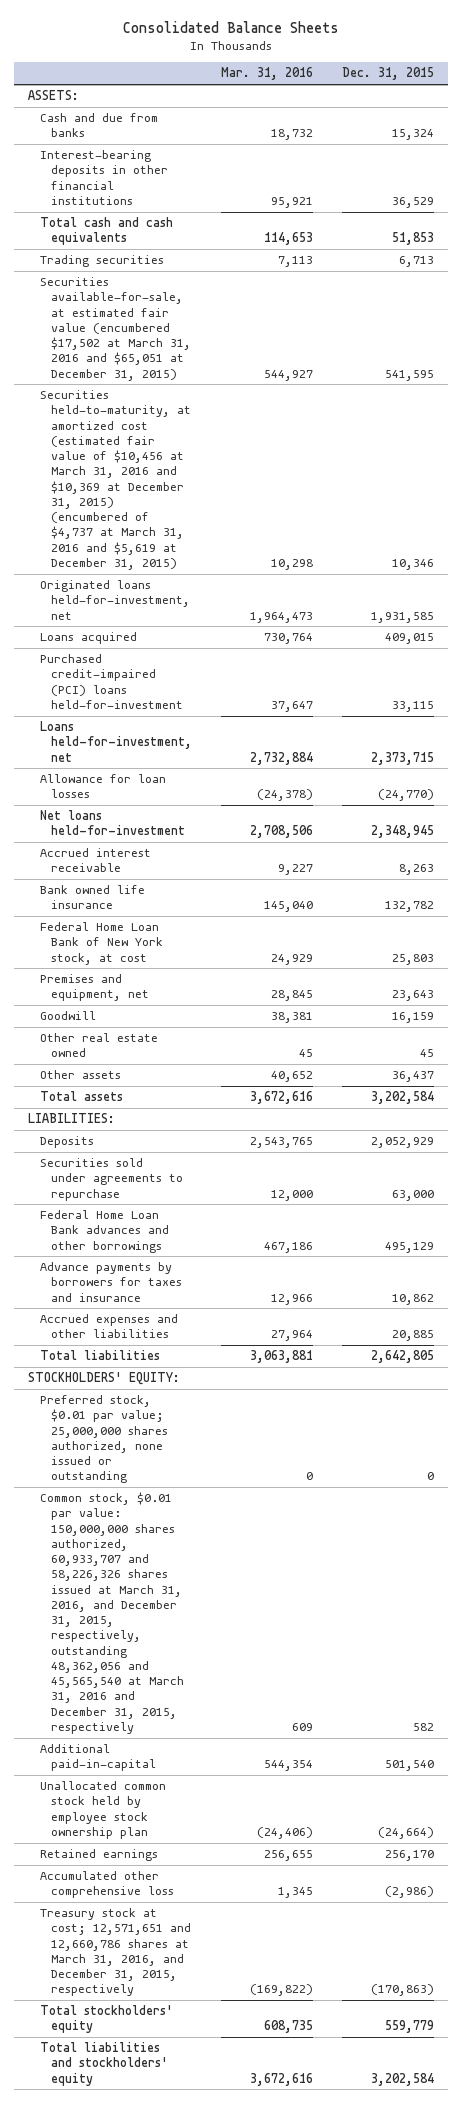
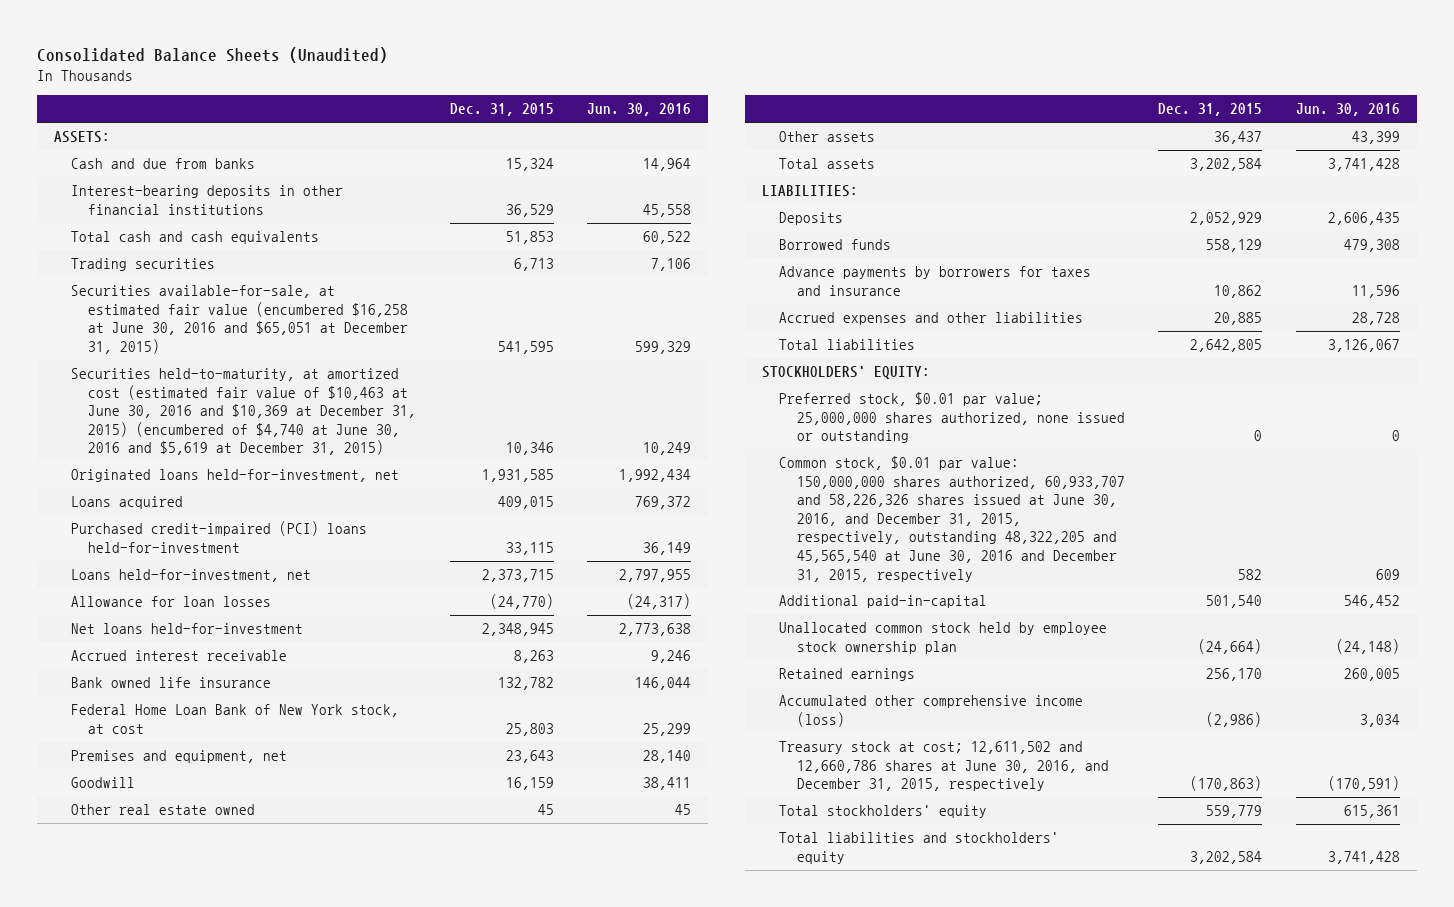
[122,20,339,33] Consolidated Balance Sheets -> [36,47,388,64] Consolidated Balance Sheets (Unaudited)
[220,67,313,81] Mar. 31, 2016 -> none
none -> [587,103,692,117] Jun. 30, 2016
[39,277,192,381] Securities available-for-sale, at estimated fair value (encumbered $17,502 at March 31, 2016 and $65,051 at December 31, 2015) -> [70,285,409,354] Securities available-for-sale, at estimated fair value (encumbered $16,258 at June 30, 2016 and $65,051 at December 31, 2015)
[39,390,192,570] Securities held-to-maturity, at amortized cost (estimated fair value of $10,456 at March 31, 2016 and $10,369 at December 31, 2015) (encumbered of $4,737 at March 31, 2016 and $5,619 at December 31, 2015) -> [70,368,417,456] Securities held-to-maturity, at amortized cost (estimated fair value of $10,463 at June 30, 2016 and $10,369 at December 31, 2015) (encumbered of $4,740 at June 30, 2016 and $5,619 at December 31, 2015)
[39,1158,184,1201] Securities sold under agreements to repurchase -> none
[39,1210,170,1253] Federal Home Loan Bank advances and other borrowings -> none
none -> [779,239,892,251] Borrowed funds
[39,1492,185,1734] Common stock, $0.01 par value: 150,000,000 shares authorized, 60,933,707 and 58,226,326 shares issued at March 31, 2016, and December 31, 2015, respectively, outstanding 48,362,056 and 45,565,540 at March 31, 2016 and December 31, 2015, respectively -> [779,456,1125,582] Common stock, $0.01 par value: 150,000,000 shares authorized, 60,933,707 and 58,226,326 shares issued at June 30, 2016, and December 31, 2015, respectively, outstanding 48,322,205 and 45,565,540 at June 30, 2016 and December 31, 2015, respectively
[39,1871,175,1899] Accumulated other comprehensive loss -> [779,695,1084,727] Accumulated other comprehensive income (loss)
[39,1908,192,1997] Treasury stock at cost; 12,571,651 and 12,660,786 shares at March 31, 2016, and December 31, 2015, respectively -> [779,741,1109,792] Treasury stock at cost; 12,611,502 and 12,660,786 shares at June 30, 2016, and December 31, 2015, respectively

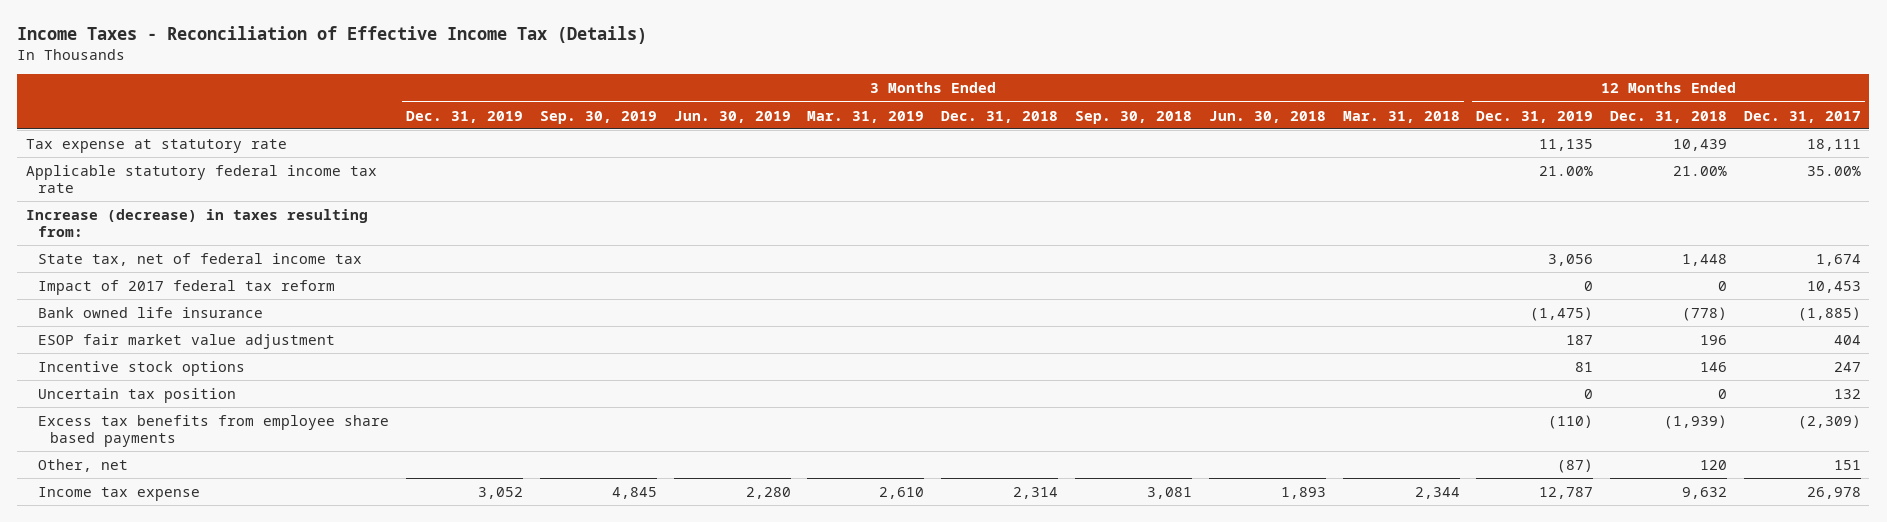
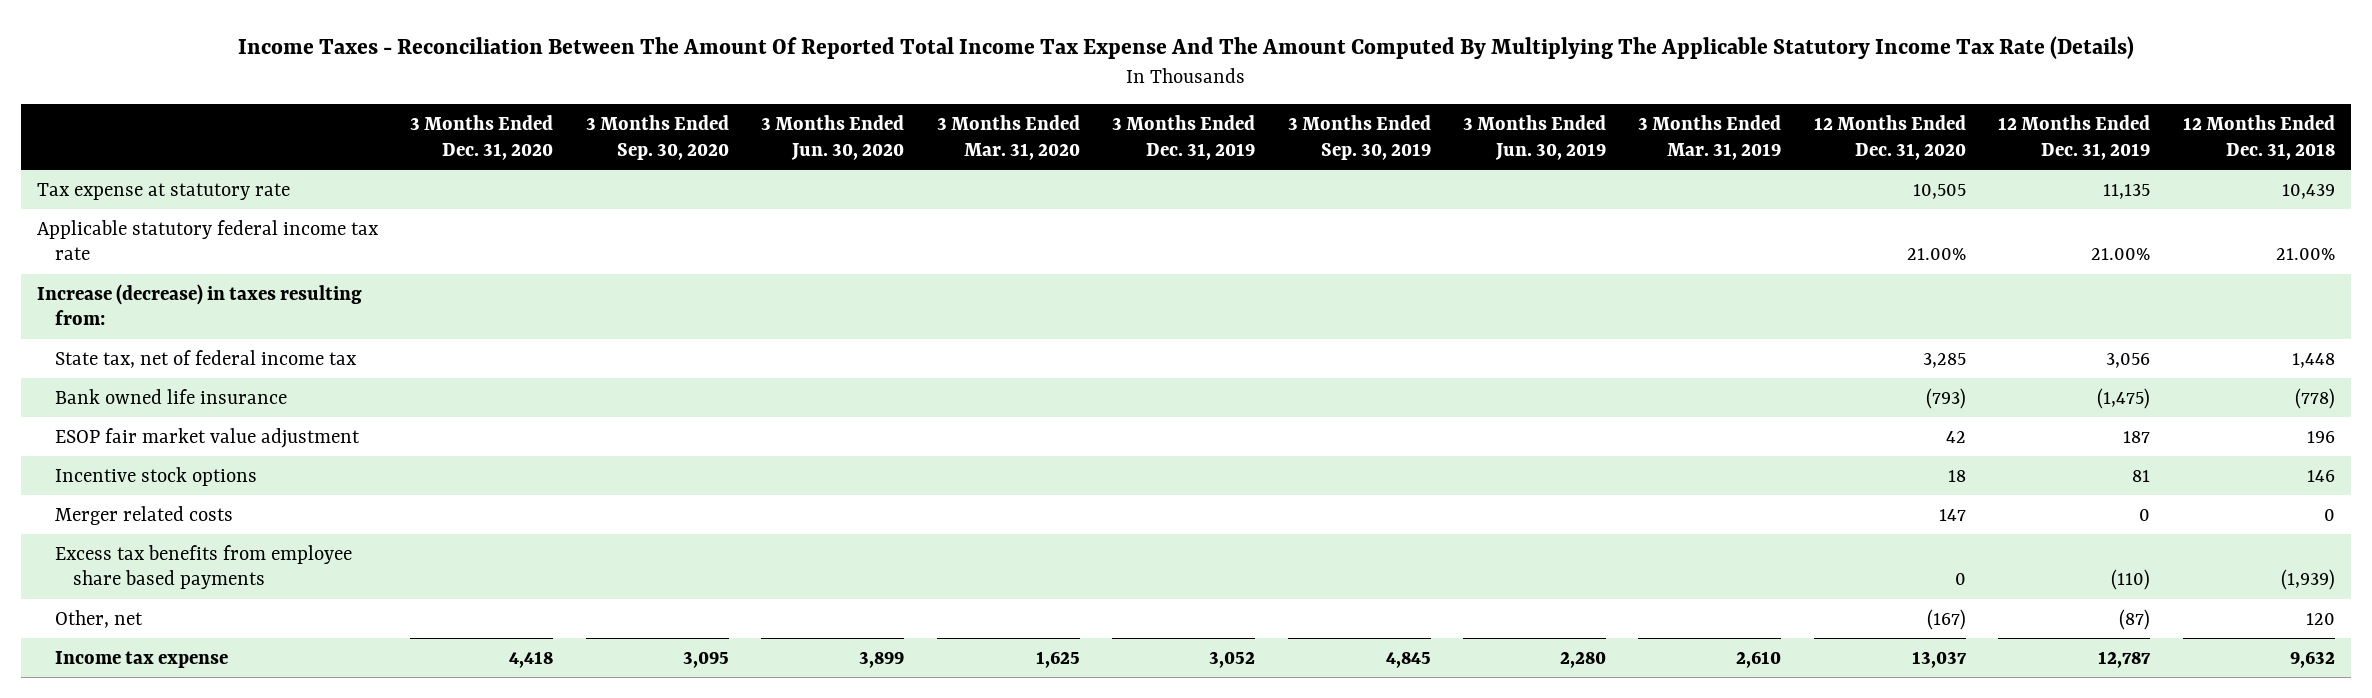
[17,26,648,45] Income Taxes - Reconciliation of Effective Income Tax (Details) -> [237,35,2134,59] Income Taxes - Reconciliation Between The Amount Of Reported Total Income Tax Expense And The Amount Computed By Multiplying The Applicable Statutory Income Tax Rate (Details)
[941,110,1059,123] Dec. 31, 2018 -> none
[1074,110,1192,124] Sep. 30, 2018 -> none
[1208,110,1326,123] Jun. 30, 2018 -> none
[1342,110,1460,123] Mar. 31, 2018 -> none
[1744,110,1862,123] Dec. 31, 2017 -> none
none -> [410,114,554,160] 3 Months Ended Dec. 31, 2020
none -> [585,114,729,160] 3 Months Ended Sep. 30, 2020
none -> [761,114,905,160] 3 Months Ended Jun. 30, 2020
none -> [936,114,1080,160] 3 Months Ended Mar. 31, 2020
none -> [1813,114,1966,160] 12 Months Ended Dec. 31, 2020
[38,279,336,295] Impact of 2017 federal tax reform -> none
[38,387,237,403] Uncertain tax position -> none
none -> [54,505,233,525] Merger related costs

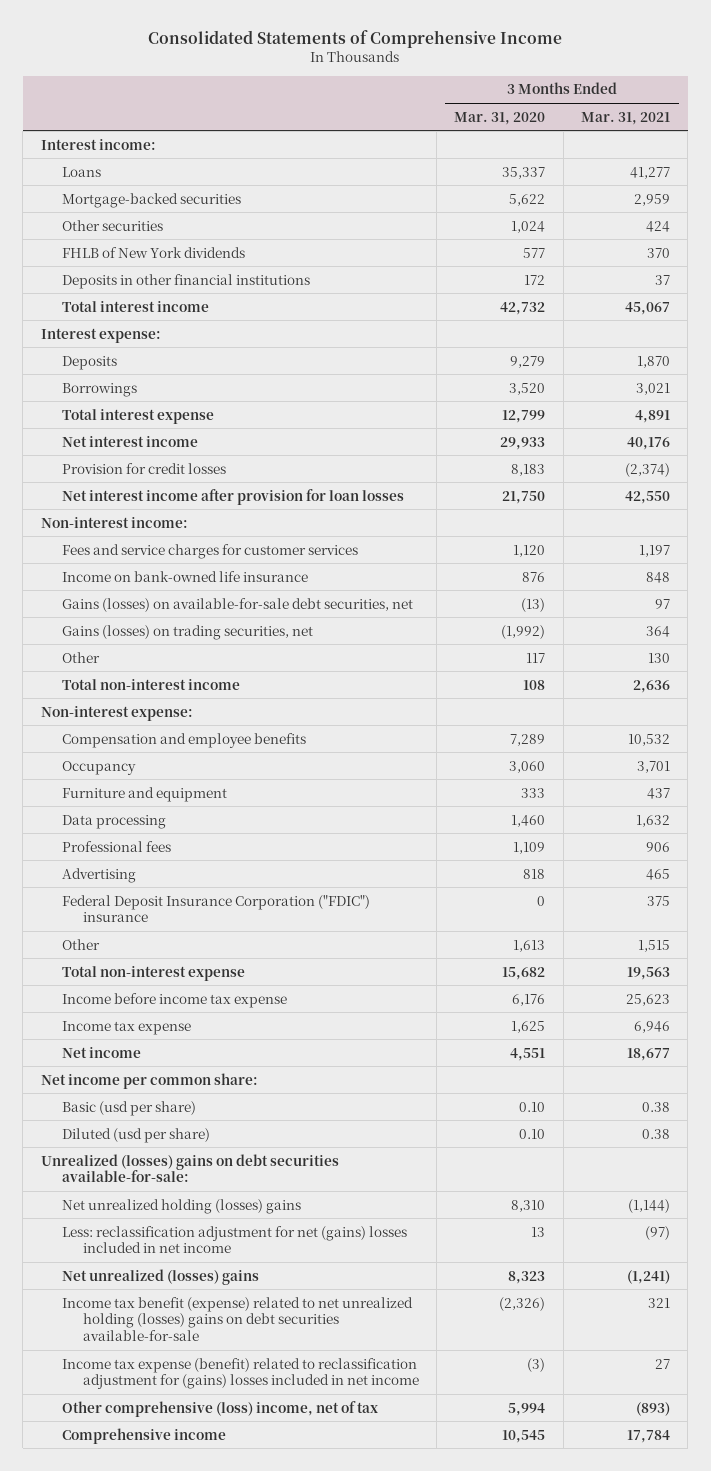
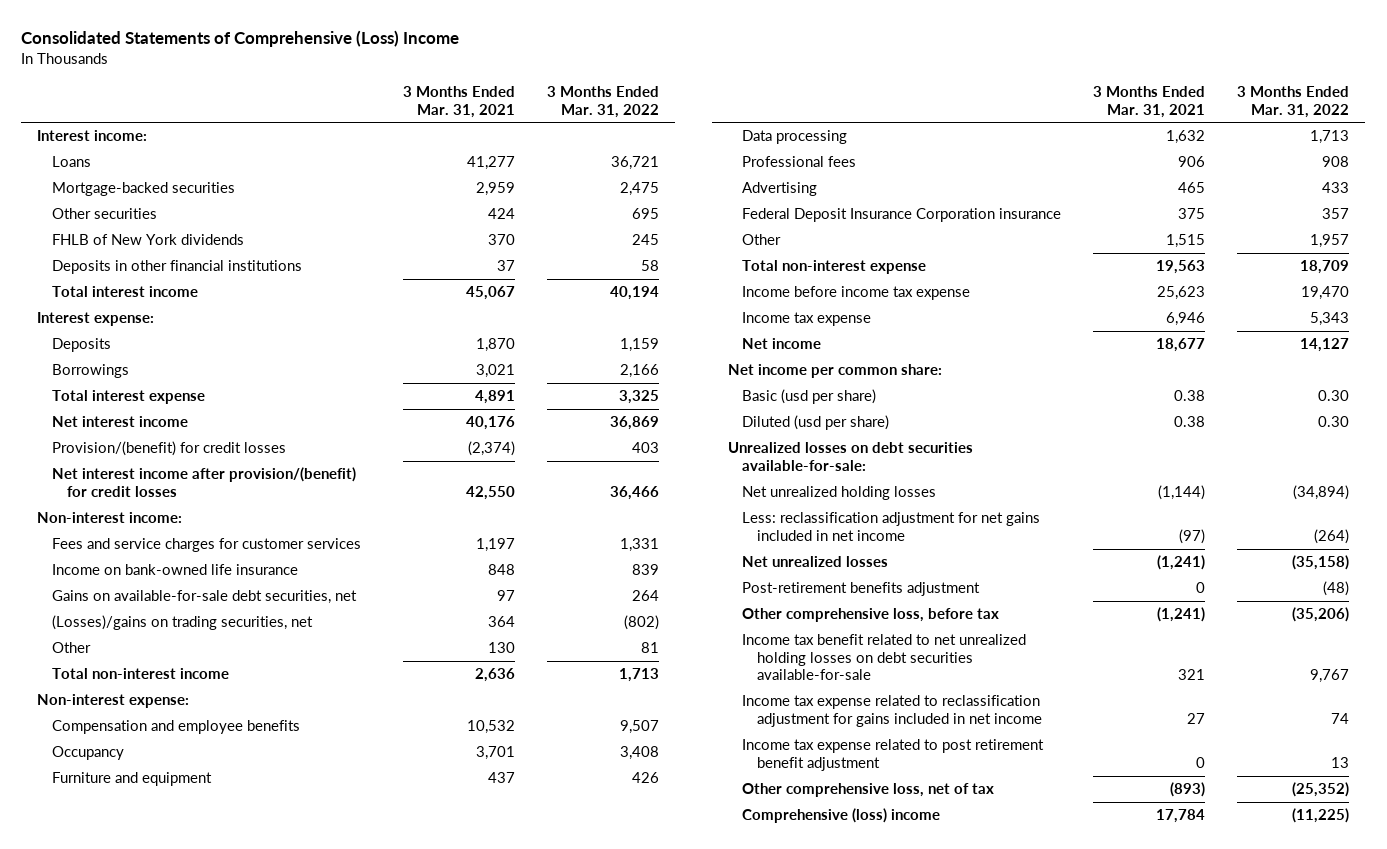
[148,29,563,48] Consolidated Statements of Comprehensive Income -> [21,30,460,48] Consolidated Statements of Comprehensive (Loss) Income
[454,111,546,125] Mar. 31, 2020 -> none
none -> [547,86,660,118] 3 Months Ended Mar. 31, 2022
[61,462,226,474] Provision for credit losses -> [52,441,287,457] Provision/(benefit) for credit losses
[61,488,404,505] Net interest income after provision for loan losses -> [52,467,357,497] Net interest income after provision/(benefit) for credit losses
[61,597,413,612] Gains (losses) on available-for-sale debt securities, net -> [52,590,358,605] Gains on available-for-sale debt securities, net
[61,624,313,640] Gains (losses) on trading securities, net -> [52,615,314,631] (Losses)/gains on trading securities, net
[61,894,370,923] Federal Deposit Insurance Corporation ("FDIC") insurance -> [742,208,1062,223] Federal Deposit Insurance Corporation insurance
[40,1153,339,1183] Unrealized (losses) gains on debt securities available-for-sale: -> [727,442,973,471] Unrealized losses on debt securities available-for-sale:
[61,1198,301,1214] Net unrealized holding (losses) gains -> [742,486,937,501] Net unrealized holding losses
[61,1225,407,1254] Less: reclassification adjustment for net (gains) losses included in net income -> [742,512,1041,541] Less: reclassification adjustment for net gains included in net income
[61,1268,259,1285] Net unrealized (losses) gains -> [742,556,889,568] Net unrealized losses
none -> [742,582,981,597] Post-retirement benefits adjustment
none -> [742,608,1000,623] Other comprehensive loss, before tax
[61,1296,413,1342] Income tax benefit (expense) related to net unrealized holding (losses) gains on debt securities available-for-sale -> [742,634,1027,681] Income tax benefit related to net unrealized holding losses on debt securities available-for-sale
[61,1357,419,1390] Income tax expense (benefit) related to reclassification adjustment for (gains) losses included in net income -> [742,695,1043,727] Income tax expense related to reclassification adjustment for gains included in net income
none -> [742,739,1045,771] Income tax expense related to post retirement benefit adjustment
[61,1400,378,1417] Other comprehensive (loss) income, net of tax -> [742,783,995,798] Other comprehensive loss, net of tax
[61,1427,226,1444] Comprehensive income -> [742,808,941,824] Comprehensive (loss) income

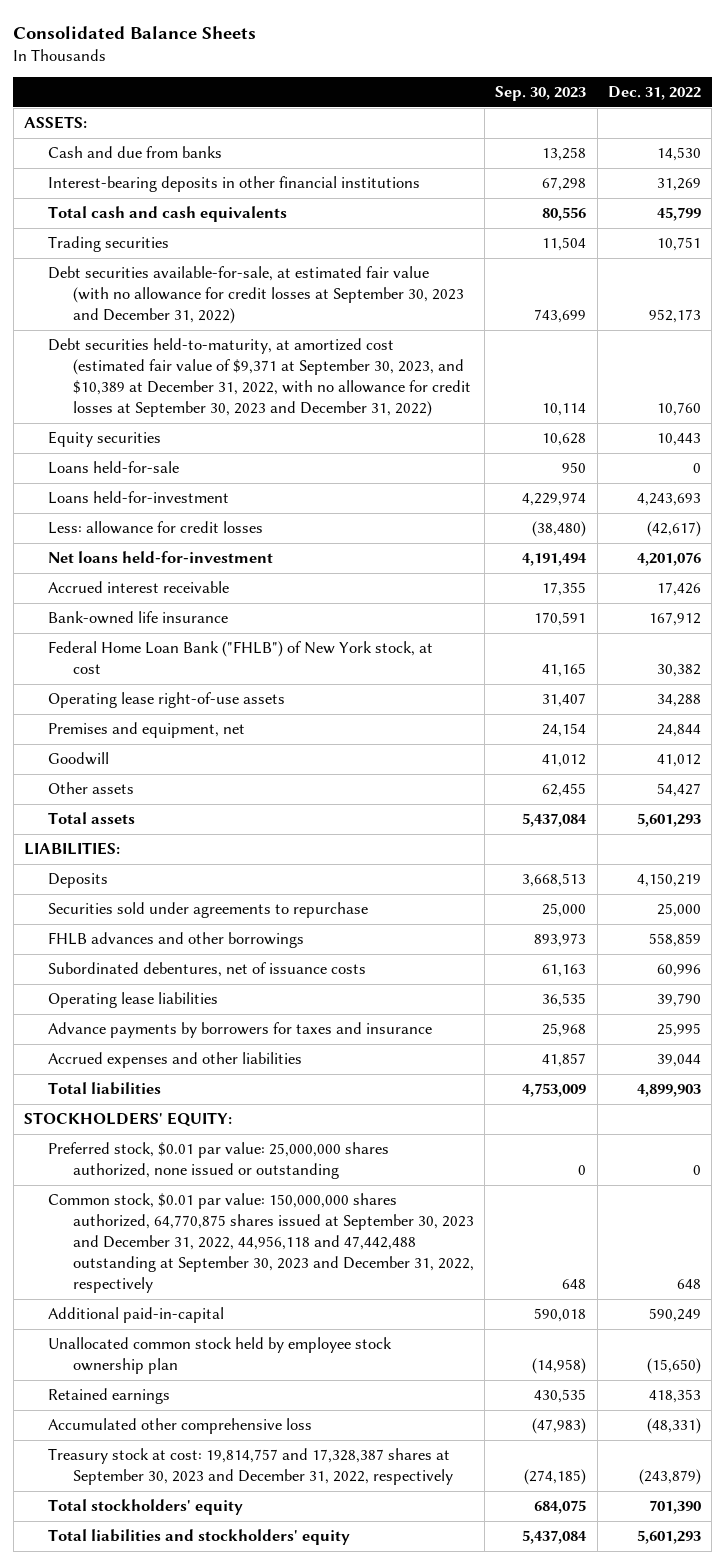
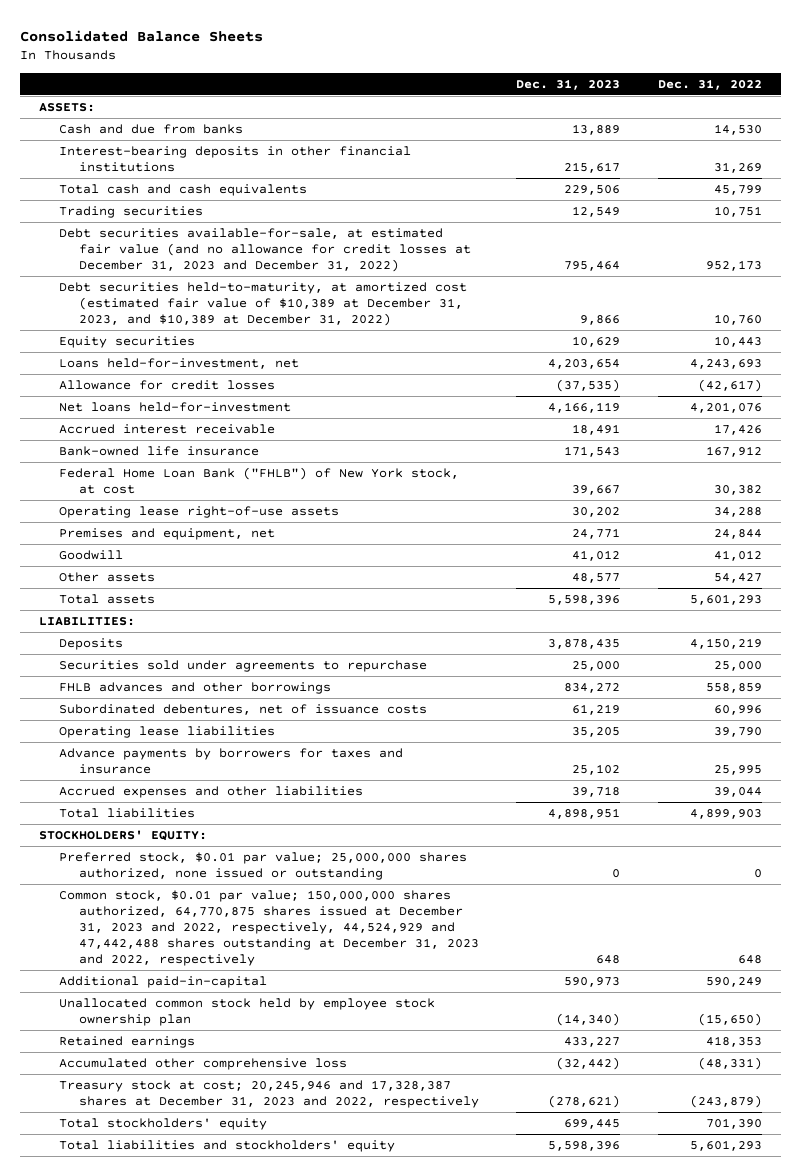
[495,86,587,102] Sep. 30, 2023 -> none
none -> [516,78,621,90] Dec. 31, 2023
[48,266,464,325] Debt securities available-for-sale, at estimated fair value (with no allowance for credit losses at September 30, 2023 and December 31, 2022) -> [58,228,471,273] Debt securities available-for-sale, at estimated fair value (and no allowance for credit losses at December 31, 2023 and December 31, 2022)
[48,338,471,418] Debt securities held-to-maturity, at amortized cost (estimated fair value of $9,371 at September 30, 2023, and $10,389 at December 31, 2022, with no allowance for credit losses at September 30, 2023 and December 31, 2022) -> [58,282,467,327] Debt securities held-to-maturity, at amortized cost (estimated fair value of $10,389 at December 31, 2023, and $10,389 at December 31, 2022)
[48,461,180,475] Loans held-for-sale -> none
[48,491,230,505] Loans held-for-investment -> [58,358,299,370] Loans held-for-investment, net
[48,521,264,535] Less: allowance for credit losses -> [58,380,275,391] Allowance for credit losses
[48,1142,390,1180] Preferred stock, $0.01 par value: 25,000,000 shares authorized, none issued or outstanding -> [58,852,467,881] Preferred stock, $0.01 par value; 25,000,000 shares authorized, none issued or outstanding
[48,1193,474,1294] Common stock, $0.01 par value: 150,000,000 shares authorized, 64,770,875 shares issued at September 30, 2023 and December 31, 2022, 44,956,118 and 47,442,488 outstanding at September 30, 2023 and December 31, 2022, respectively -> [58,890,479,967] Common stock, $0.01 par value; 150,000,000 shares authorized, 64,770,875 shares issued at December 31, 2023 and 2022, respectively, 44,524,929 and 47,442,488 shares outstanding at December 31, 2023 and 2022, respectively
[48,1448,453,1486] Treasury stock at cost: 19,814,757 and 17,328,387 shares at September 30, 2023 and December 31, 2022, respectively -> [58,1080,479,1109] Treasury stock at cost; 20,245,946 and 17,328,387 shares at December 31, 2023 and 2022, respectively

